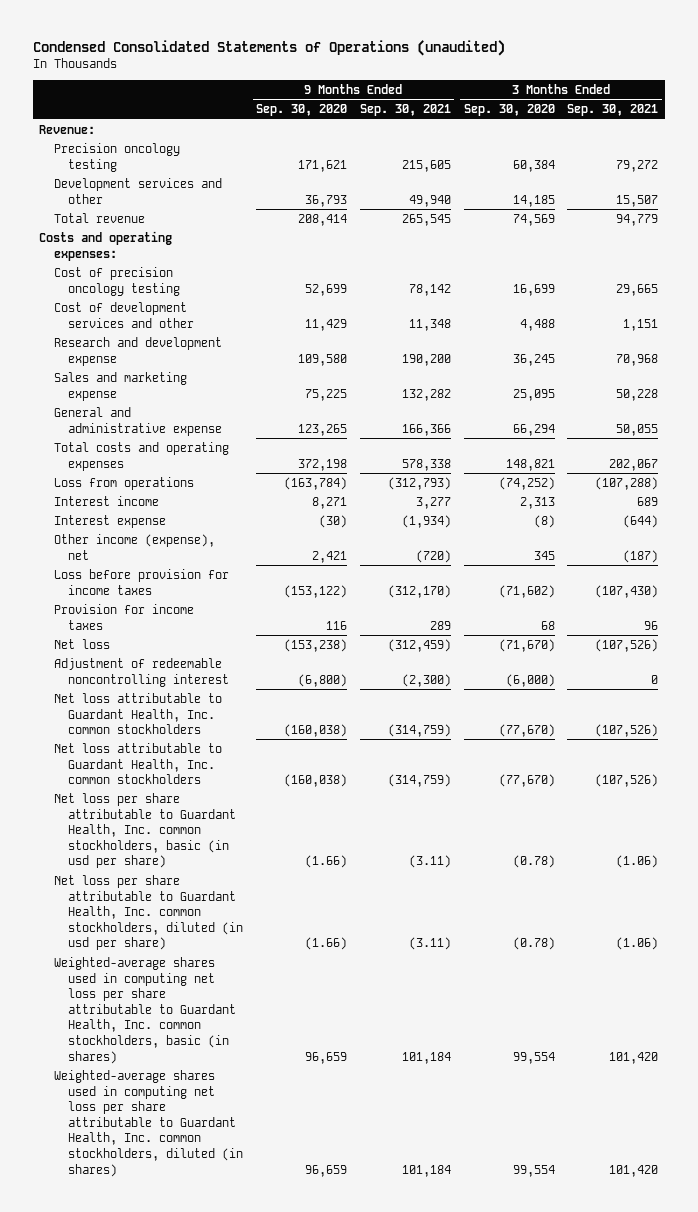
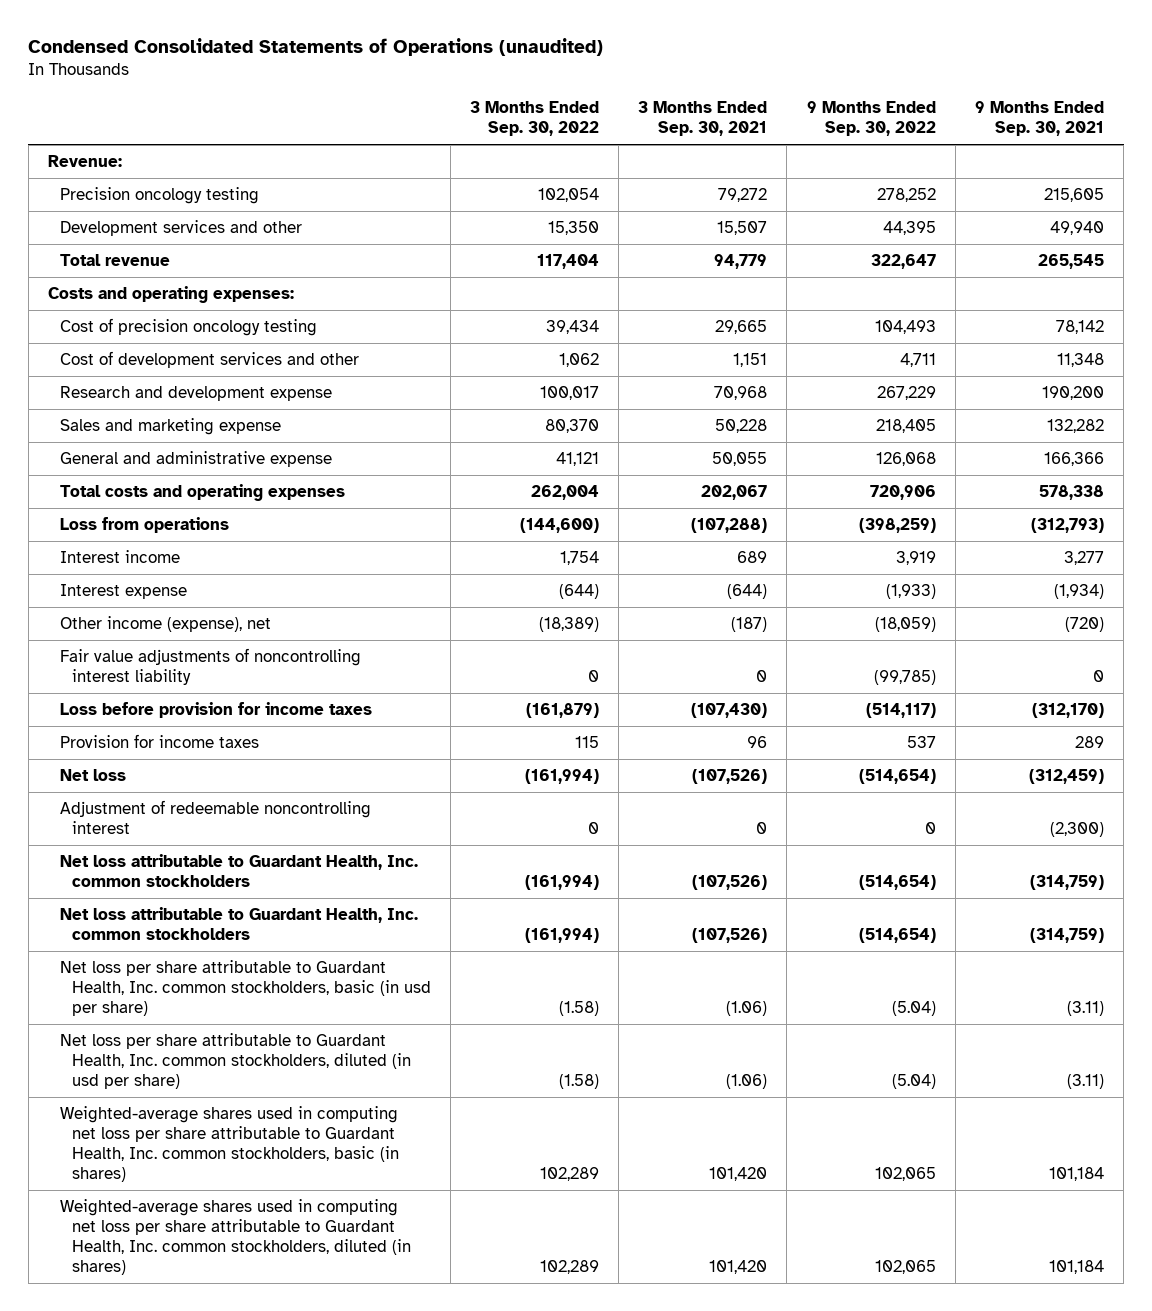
[255,104,347,117] Sep. 30, 2020 -> none
[463,104,555,117] Sep. 30, 2020 -> none
none -> [469,101,599,137] 3 Months Ended Sep. 30, 2022
none -> [806,101,936,137] 9 Months Ended Sep. 30, 2022
none -> [59,647,361,685] Fair value adjustments of noncontrolling interest liability

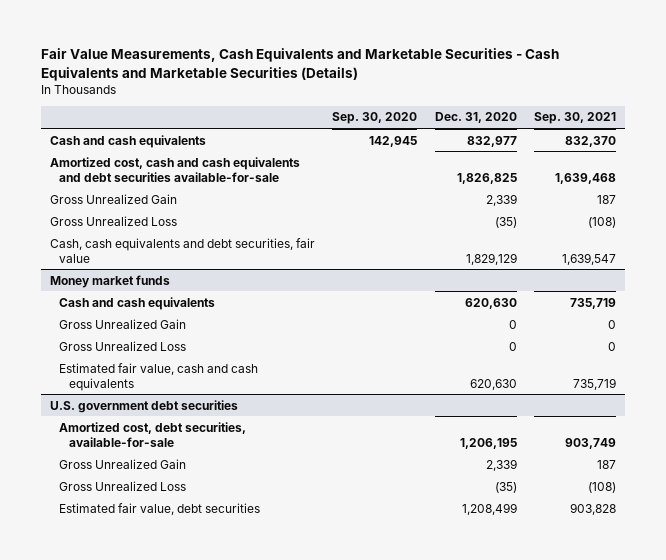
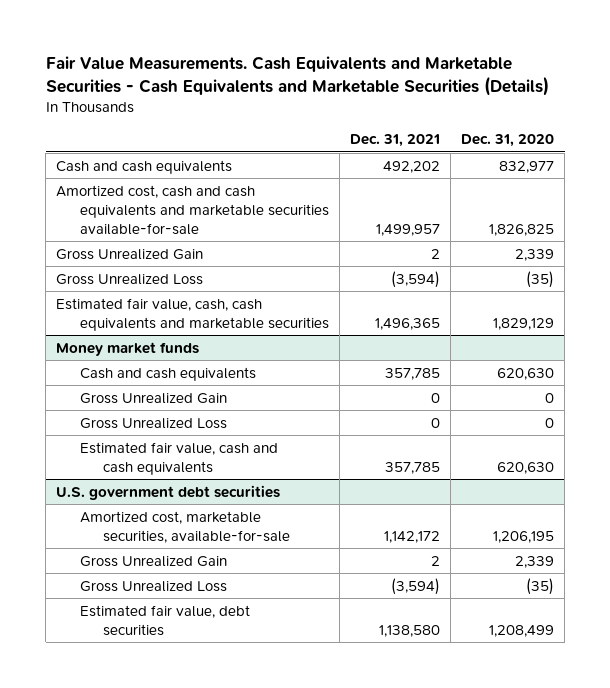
[40,48,559,81] Fair Value Measurements, Cash Equivalents and Marketable Securities - Cash Equivalents and Marketable Securities (Details) -> [45,55,549,96] Fair Value Measurements. Cash Equivalents and Marketable Securities - Cash Equivalents and Marketable Securities (Details)
[332,112,418,125] Sep. 30, 2020 -> none
[534,112,617,125] Sep. 30, 2021 -> none
none -> [349,134,440,148] Dec. 31, 2021
[49,156,300,182] Amortized cost, cash and cash equivalents and debt securities available-for-sale -> [56,184,329,235] Amortized cost, cash and cash equivalents and marketable securities available-for-sale
[49,237,315,263] Cash, cash equivalents and debt securities, fair value -> [56,297,329,331] Estimated fair value, cash, cash equivalents and marketable securities
[59,421,247,447] Amortized cost, debt securities, available-for-sale -> [79,510,291,543] Amortized cost, marketable securities, available-for-sale

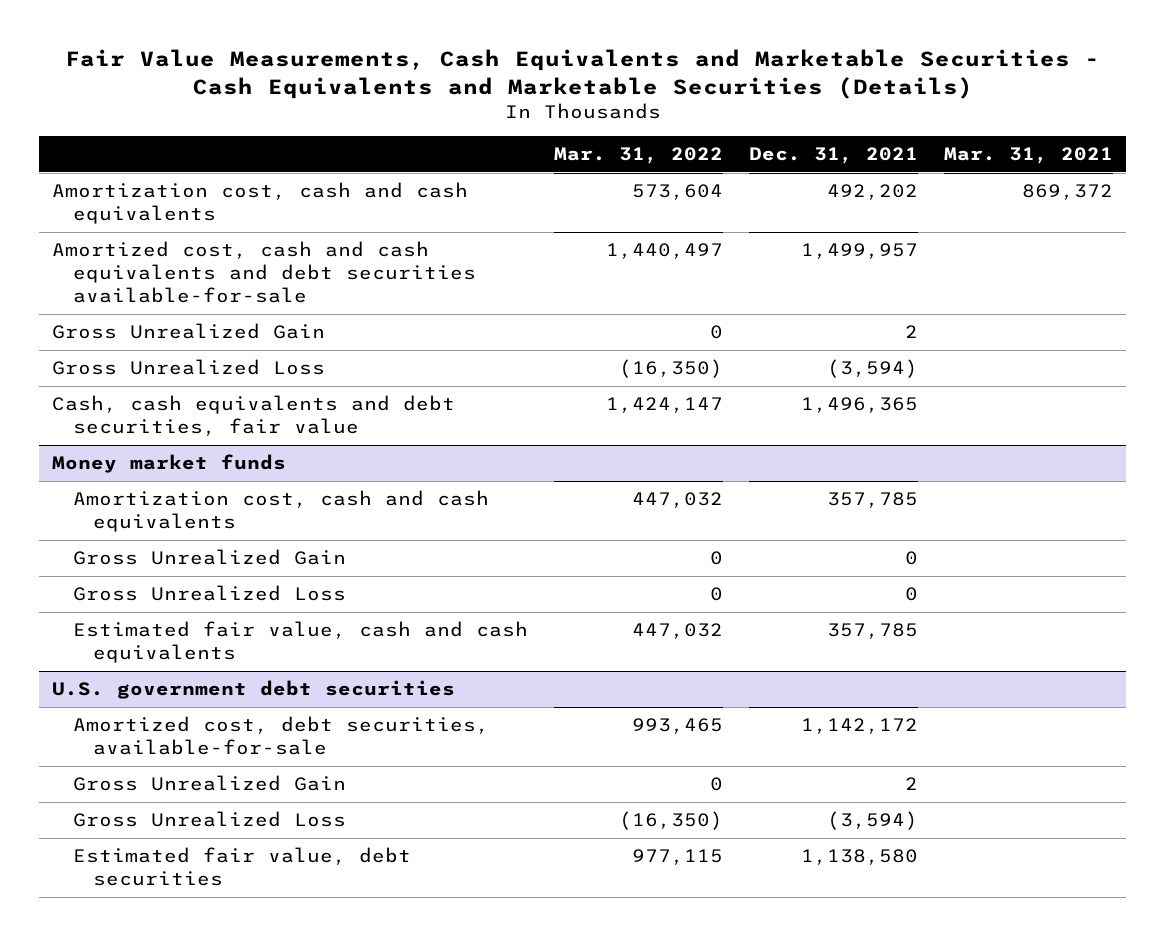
[45,55,549,96] Fair Value Measurements. Cash Equivalents and Marketable Securities - Cash Equivalents and Marketable Securities (Details) -> [64,49,1100,99] Fair Value Measurements, Cash Equivalents and Marketable Securities - Cash Equivalents and Marketable Securities (Details)
[461,134,555,148] Dec. 31, 2020 -> none
none -> [553,146,723,164] Mar. 31, 2022
none -> [944,146,1114,164] Mar. 31, 2021
[56,159,233,174] Cash and cash equivalents -> [51,182,468,225] Amortization cost, cash and cash equivalents
[56,184,329,235] Amortized cost, cash and cash equivalents and marketable securities available-for-sale -> [51,241,476,304] Amortized cost, cash and cash equivalents and debt securities available-for-sale
[56,297,329,331] Estimated fair value, cash, cash equivalents and marketable securities -> [51,395,455,437] Cash, cash equivalents and debt securities, fair value
[79,366,256,381] Cash and cash equivalents -> [72,490,489,533] Amortization cost, cash and cash equivalents
[79,510,291,543] Amortized cost, marketable securities, available-for-sale -> [72,716,489,756] Amortized cost, debt securities, available-for-sale

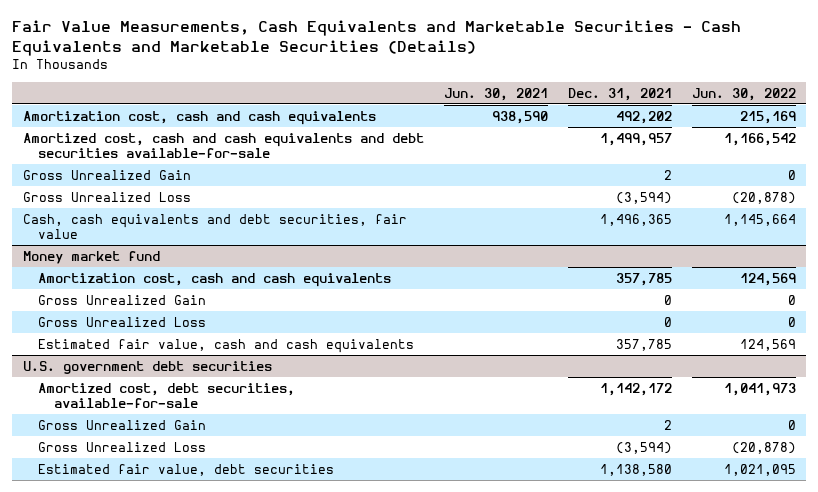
[553,146,723,164] Mar. 31, 2022 -> none
[944,146,1114,164] Mar. 31, 2021 -> none
none -> [443,87,548,101] Jun. 30, 2021
none -> [691,87,796,101] Jun. 30, 2022
[51,454,286,474] Money market funds -> [22,250,160,264] Money market fund

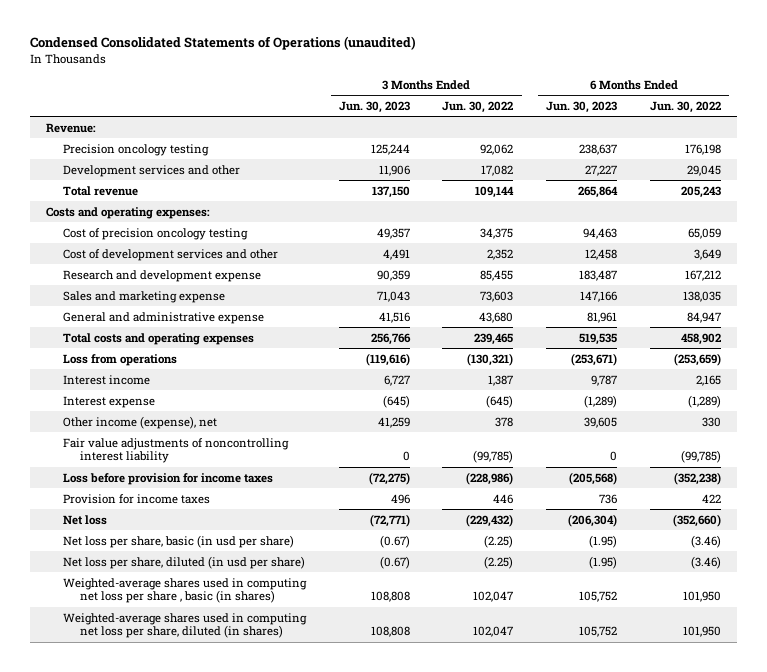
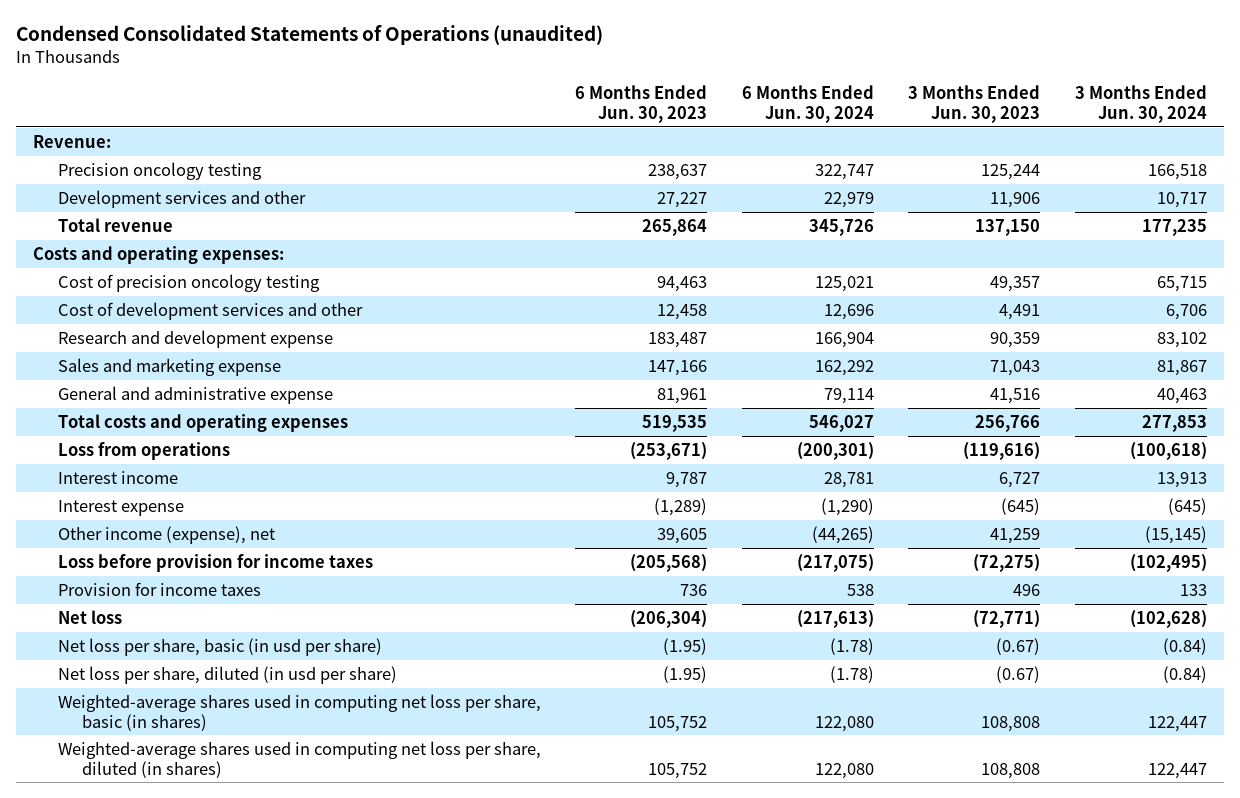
[442,100,514,113] Jun. 30, 2022 -> none
[649,100,721,113] Jun. 30, 2022 -> none
none -> [741,85,874,123] 6 Months Ended Jun. 30, 2024
none -> [1075,85,1208,123] 3 Months Ended Jun. 30, 2024
[63,437,290,464] Fair value adjustments of noncontrolling interest liability -> none
[63,577,308,604] Weighted-average shares used in computing net loss per share , basic (in shares) -> [57,693,541,731] Weighted-average shares used in computing net loss per share, basic (in shares)

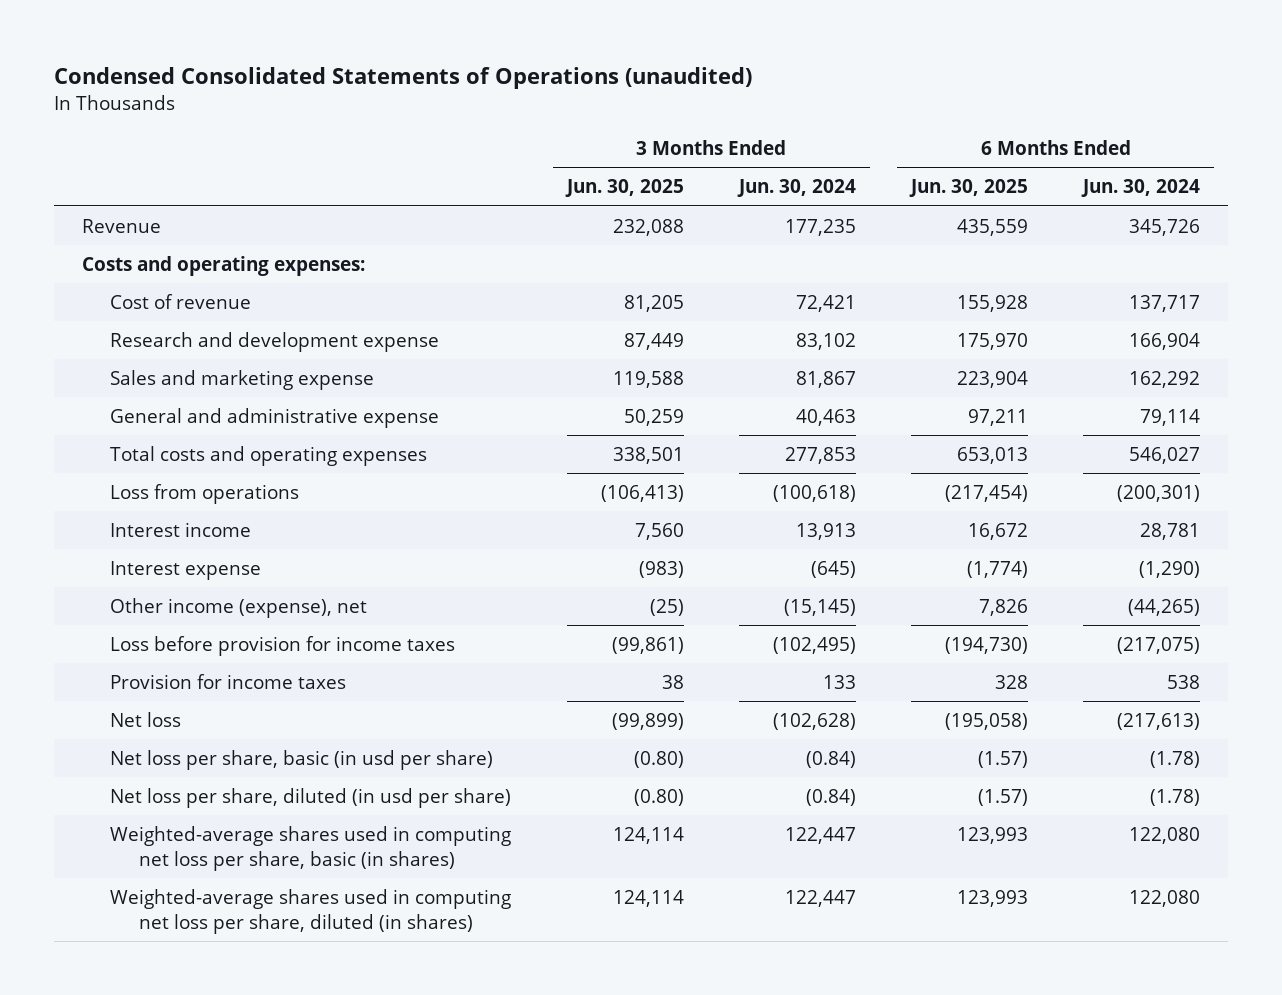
[575,85,708,123] 6 Months Ended Jun. 30, 2023 -> none
[908,85,1041,123] 3 Months Ended Jun. 30, 2023 -> none
none -> [564,179,684,198] Jun. 30, 2025
none -> [909,179,1029,198] Jun. 30, 2025
[33,134,112,148] Revenue: -> none
[57,161,262,180] Precision oncology testing -> none
[57,189,306,208] Development services and other -> none
[57,217,173,232] Total revenue -> [81,219,161,234] Revenue
[57,273,320,292] Cost of precision oncology testing -> none
[57,301,363,320] Cost of development services and other -> none
none -> [110,294,252,310] Cost of revenue

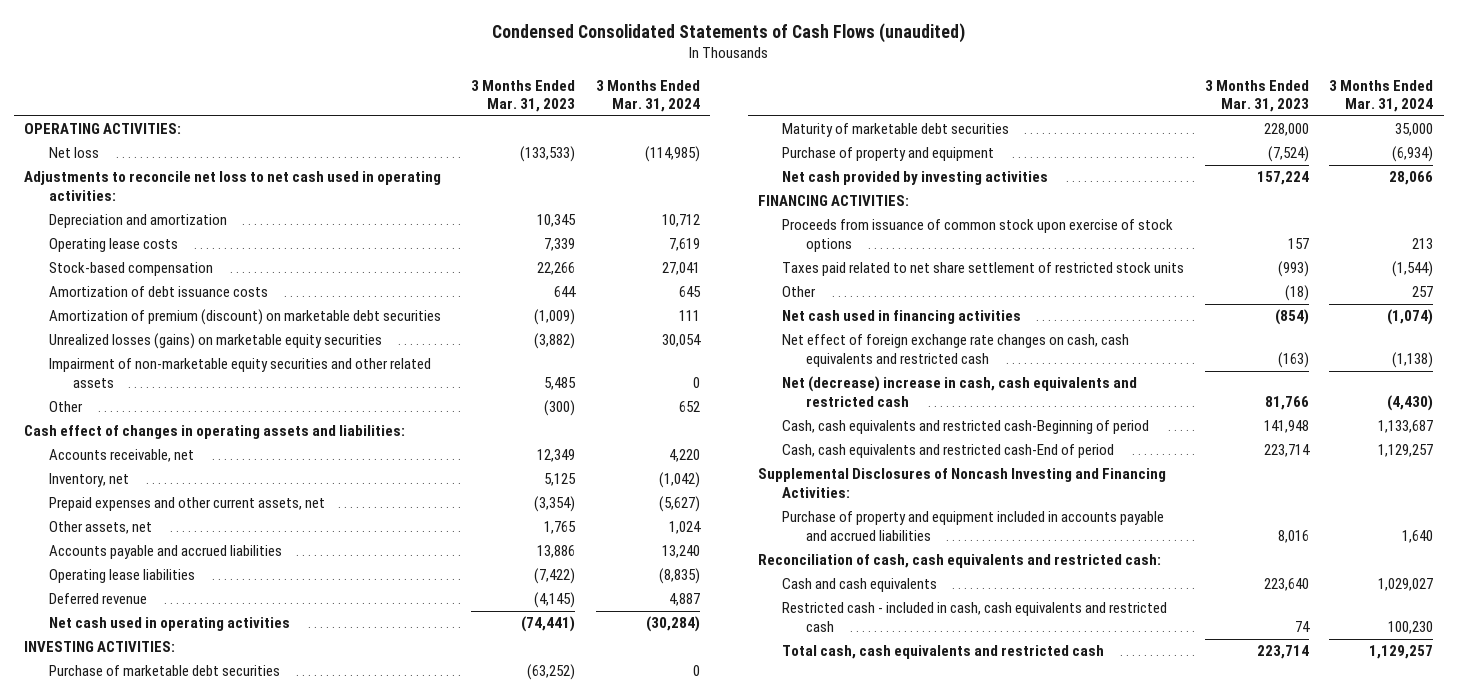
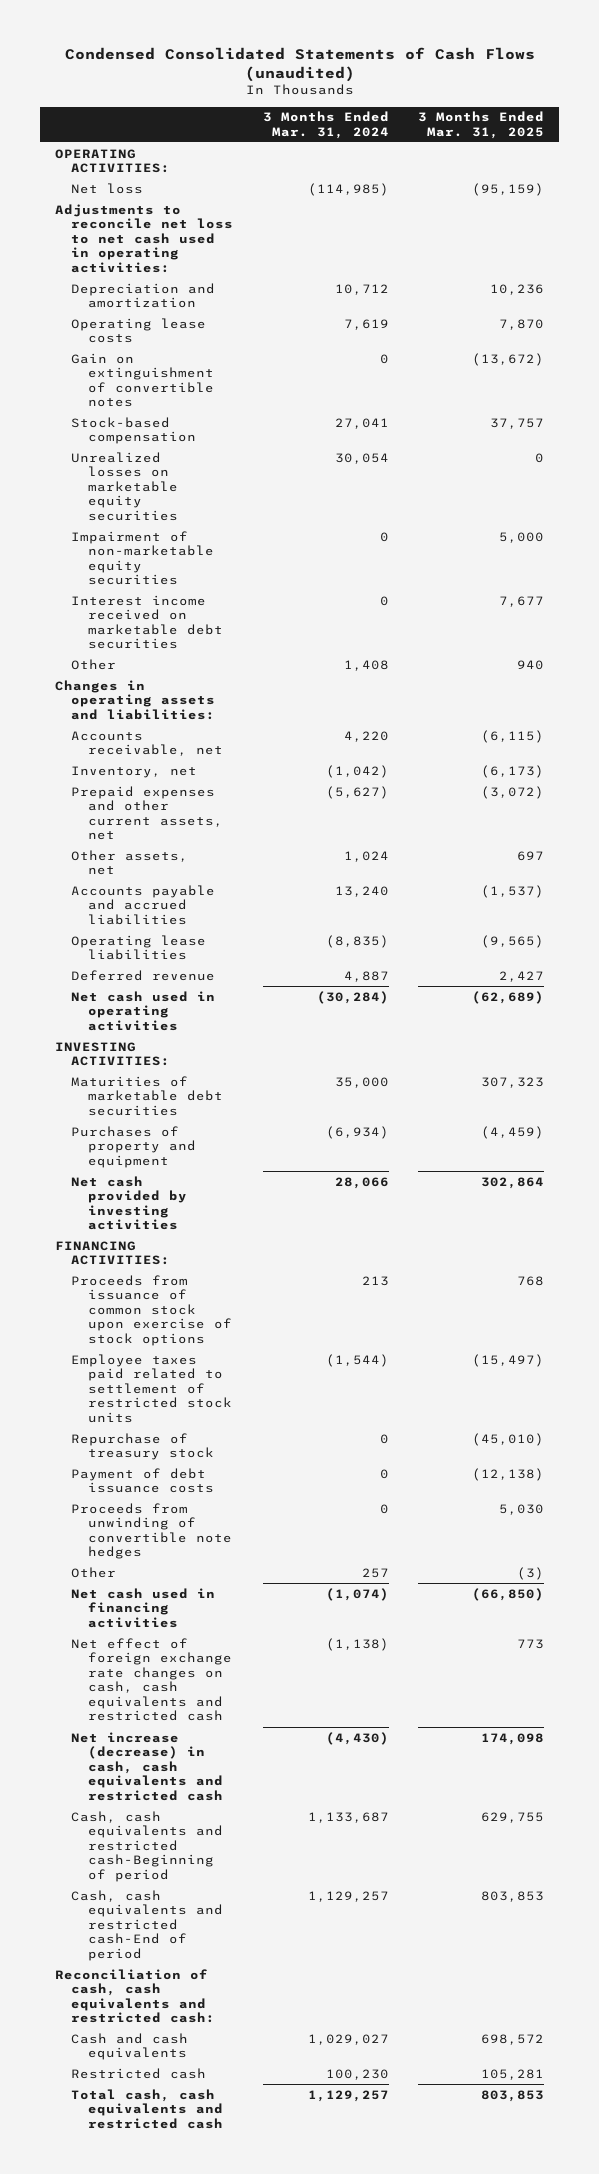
[471,79,576,113] 3 Months Ended Mar. 31, 2023 -> none
none -> [418,111,545,139] 3 Months Ended Mar. 31, 2025
none -> [71,352,214,408] Gain on extinguishment of convertible notes
[48,286,268,298] Amortization of debt issuance costs -> none
[48,309,441,326] Amortization of premium (discount) on marketable debt securities -> none
[48,333,382,350] Unrealized losses (gains) on marketable equity securities -> [71,451,178,521] Unrealized losses on marketable equity securities
[48,358,431,388] Impairment of non-marketable equity securities and other related assets -> [71,530,214,586] Impairment of non-marketable equity securities
none -> [71,594,223,650] Interest income received on marketable debt securities
[678,401,700,413] 652 -> [343,659,389,671] 1,408
[24,425,406,440] Cash effect of changes in operating assets and liabilities: -> [54,679,216,720] Changes in operating assets and liabilities:
[48,665,280,677] Purchase of marketable debt securities -> none
[782,123,1010,138] Maturity of marketable debt securities -> [71,1075,223,1116] Maturities of marketable debt securities
[782,147,995,162] Purchase of property and equipment -> [71,1125,196,1168] Purchases of property and equipment
[782,262,1185,277] Taxes paid related to net share settlement of restricted stock units -> [71,1353,232,1423] Employee taxes paid related to settlement of restricted stock units
none -> [71,1432,214,1461] Repurchase of treasury stock
none -> [71,1467,214,1494] Payment of debt issuance costs
none -> [71,1502,232,1560] Proceeds from unwinding of convertible note hedges
[782,376,1138,407] Net (decrease) increase in cash, cash equivalents and restricted cash -> [71,1731,223,1801] Net increase (decrease) in cash, cash equivalents and restricted cash
[758,468,1167,498] Supplemental Disclosures of Noncash Investing and Financing Activities: -> none
[782,511,1165,541] Purchase of property and equipment included in accounts payable and accrued liabilities -> none
[782,602,1168,632] Restricted cash - included in cash, cash equivalents and restricted cash -> [71,2067,207,2079] Restricted cash

